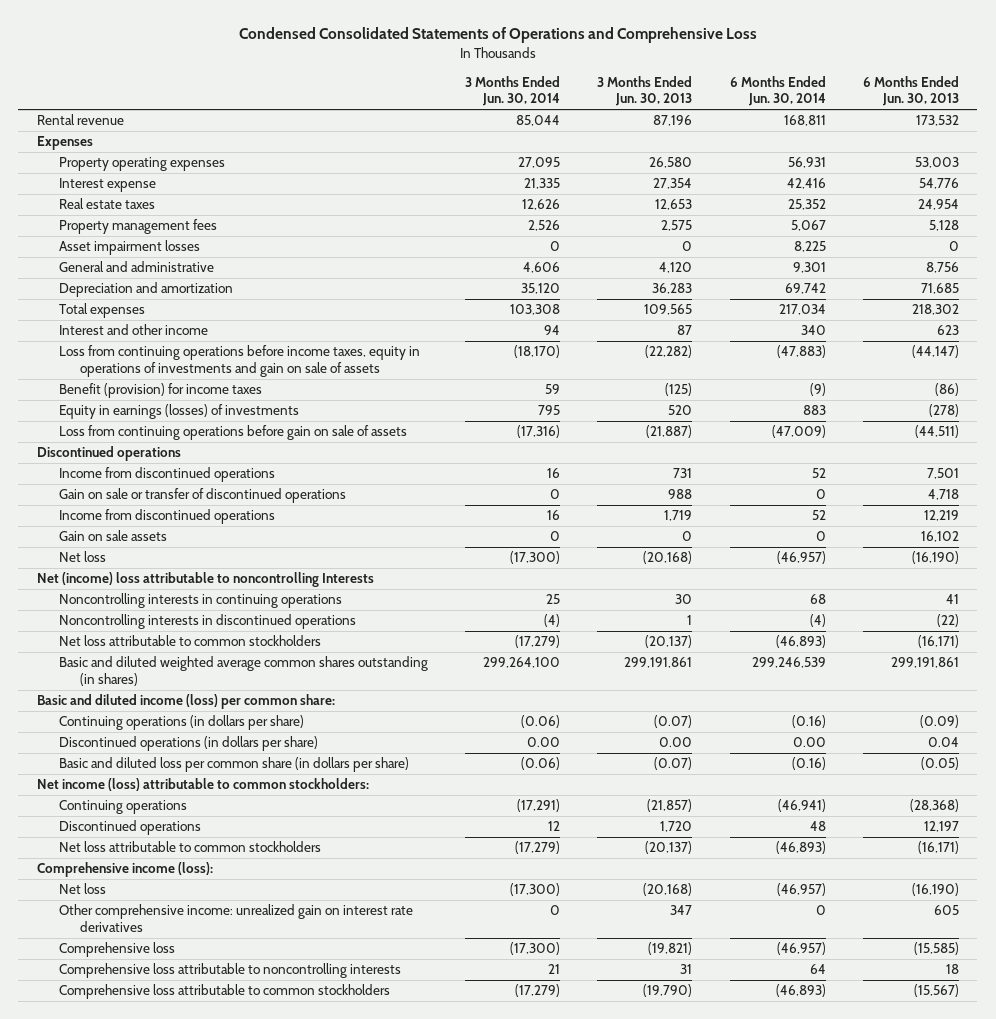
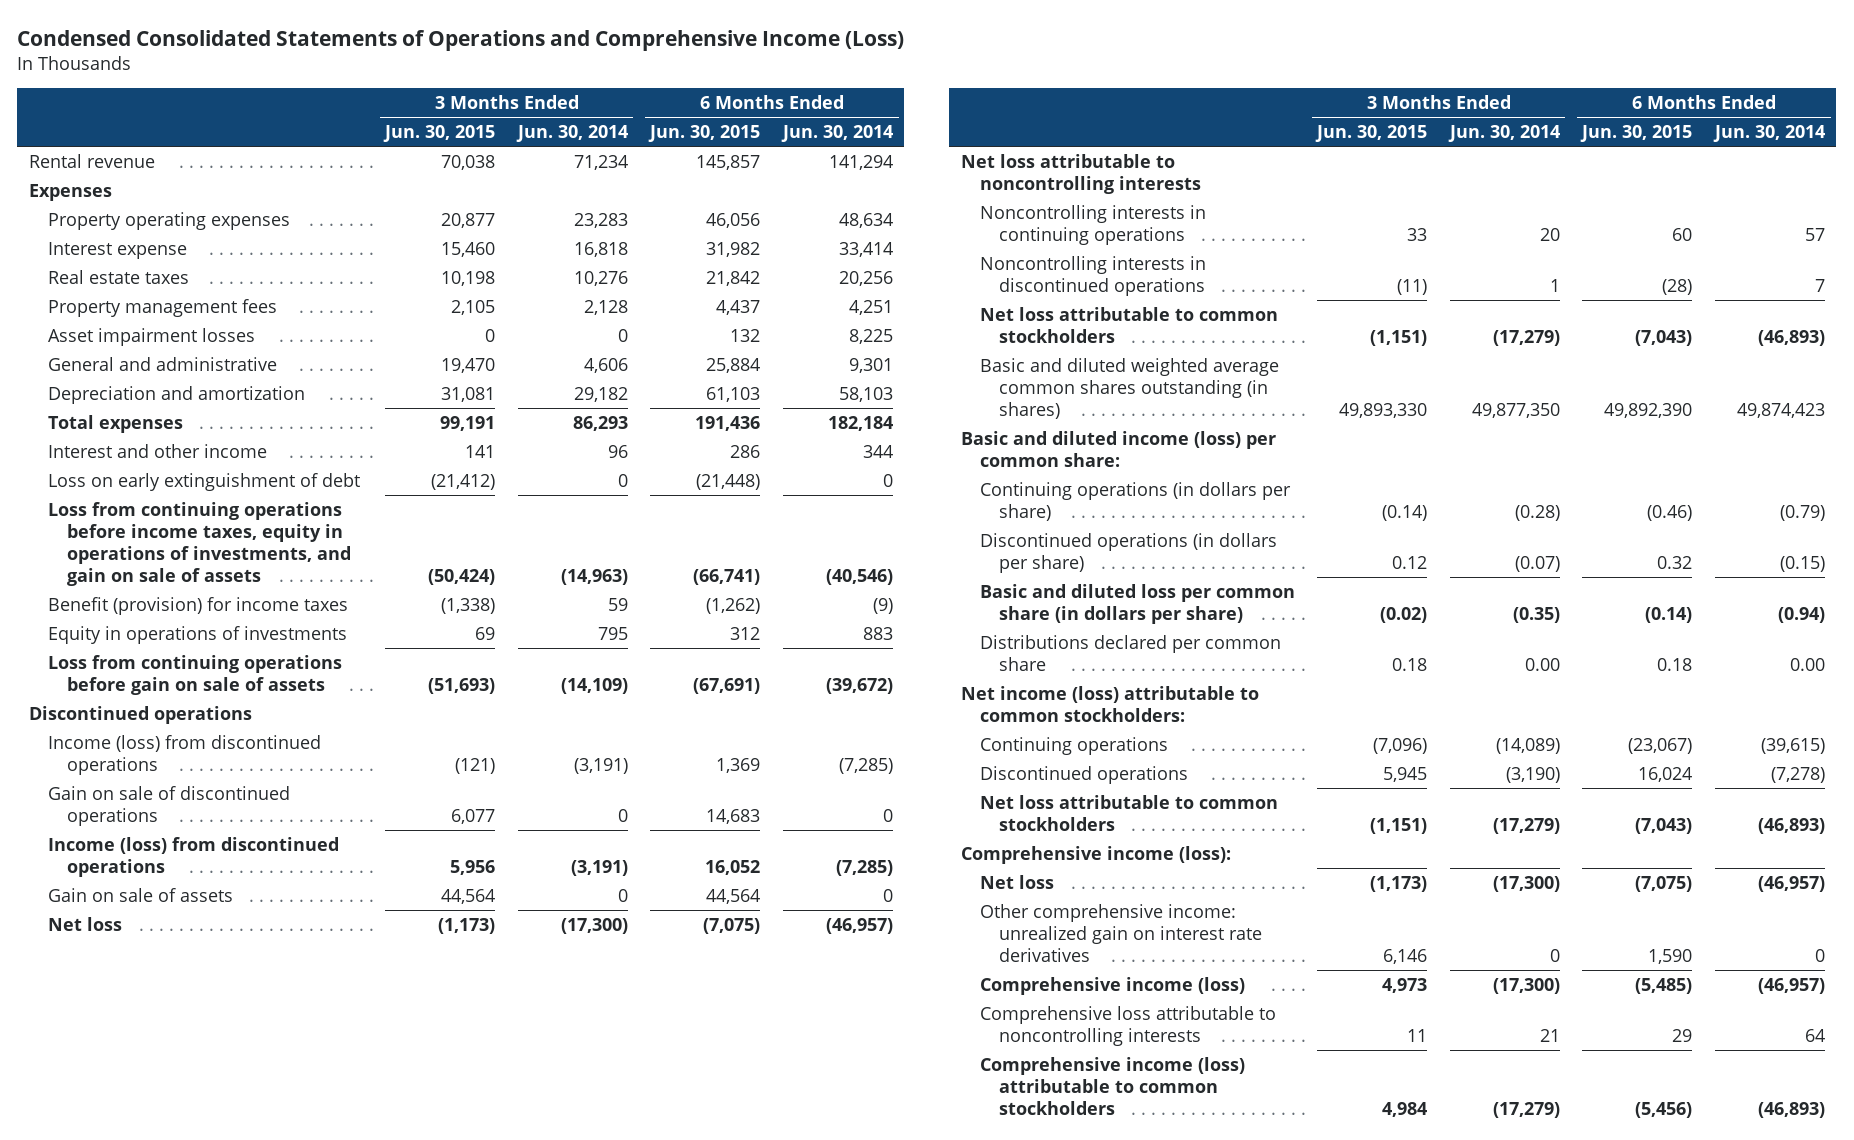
[238,27,757,44] Condensed Consolidated Statements of Operations and Comprehensive Loss -> [17,29,905,51] Condensed Consolidated Statements of Operations and Comprehensive Income (Loss)
[597,75,693,107] 3 Months Ended Jun. 30, 2013 -> none
[862,75,959,107] 6 Months Ended Jun. 30, 2013 -> none
none -> [383,125,496,143] Jun. 30, 2015
none -> [648,125,761,143] Jun. 30, 2015
[515,115,560,127] 85,044 -> [573,154,628,170] 71,234
[783,115,826,127] 168,811 -> [828,154,893,170] 141,294
[517,157,560,169] 27,095 -> [573,212,628,228] 23,283
[787,157,826,169] 56,931 -> [838,212,893,228] 48,634
[523,178,560,190] 21,335 -> [573,241,628,257] 16,818
[786,178,826,190] 42,416 -> [838,241,893,257] 33,414
[521,199,560,211] 12,626 -> [573,270,628,286] 10,276
[787,199,826,211] 25,352 -> [838,270,893,286] 20,256
[527,220,560,232] 2,526 -> [583,299,628,315] 2,128
[790,220,826,232] 5,067 -> [848,299,893,315] 4,251
[520,283,560,295] 35,120 -> [573,386,628,402] 29,182
[784,283,826,295] 69,742 -> [838,386,893,402] 58,103
[509,304,560,316] 103,308 -> [572,415,628,431] 86,293
[778,304,826,316] 217,034 -> [827,415,893,431] 182,184
[543,325,560,336] 94 -> [607,444,628,458] 96
[800,325,826,336] 340 -> [862,444,893,458] 344
none -> [47,472,360,491] Loss on early extinguishment of debt
[58,345,420,377] Loss from continuing operations before income taxes, equity in operations of investments and gain on sale of assets -> [47,501,351,586] Loss from continuing operations before income taxes, equity in operations of investments, and gain on sale of assets
[513,345,560,359] (18,170) -> [560,568,628,585] (14,963)
[776,345,826,359] (47,883) -> [825,568,893,585] (40,546)
[58,404,299,420] Equity in earnings (losses) of investments -> [47,625,347,644] Equity in operations of investments
[516,425,560,439] (17,316) -> [560,677,628,694] (14,109)
[771,425,826,439] (47,009) -> [825,677,893,694] (39,672)
[58,467,275,483] Income from discontinued operations -> [47,734,321,775] Income (loss) from discontinued operations
[546,468,560,479] 16 -> [573,757,628,774] (3,191)
[811,468,826,479] 52 -> [838,757,893,774] (7,285)
[58,488,346,504] Gain on sale or transfer of discontinued operations -> [47,785,290,826] Gain on sale of discontinued operations
[58,509,275,525] Income from discontinued operations -> [47,836,339,877] Income (loss) from discontinued operations
[546,510,560,521] 16 -> [570,859,628,876] (3,191)
[811,510,826,521] 52 -> [835,859,893,876] (7,285)
[58,530,167,542] Gain on sale assets -> [47,887,233,902] Gain on sale of assets
[36,572,374,588] Net (income) loss attributable to noncontrolling Interests -> [960,153,1201,194] Net loss attributable to noncontrolling interests
[545,594,560,605] 25 -> [1539,227,1560,241] 20
[809,594,826,605] 68 -> [1804,227,1825,241] 57
[543,614,560,628] (4) -> [1549,278,1560,292] 1
[809,614,826,628] (4) -> [1814,278,1825,292] 7
[482,657,560,669] 299,264,100 -> [1471,402,1560,418] 49,877,350
[751,657,826,669] 299,246,539 -> [1736,402,1825,418] 49,874,423
[520,715,560,729] (0.06) -> [1514,504,1560,521] (0.28)
[791,715,826,729] (0.16) -> [1779,504,1825,521] (0.79)
[526,737,560,748] 0.00 -> [1514,555,1560,572] (0.07)
[792,737,826,748] 0.00 -> [1779,555,1825,572] (0.15)
[520,757,560,771] (0.06) -> [1512,606,1560,623] (0.35)
[791,757,826,771] (0.16) -> [1777,606,1825,623] (0.94)
none -> [979,634,1281,671] Distributions declared per common share
[516,799,560,813] (17,291) -> [1495,737,1560,754] (14,089)
[777,799,826,813] (46,941) -> [1760,737,1825,754] (39,615)
[547,821,560,832] 12 -> [1505,766,1560,783] (3,190)
[809,821,826,832] 48 -> [1770,766,1825,783] (7,278)
[58,942,175,958] Comprehensive loss -> [979,976,1245,995] Comprehensive income (loss)
[58,984,390,1000] Comprehensive loss attributable to common stockholders -> [979,1056,1245,1115] Comprehensive income (loss) attributable to common stockholders

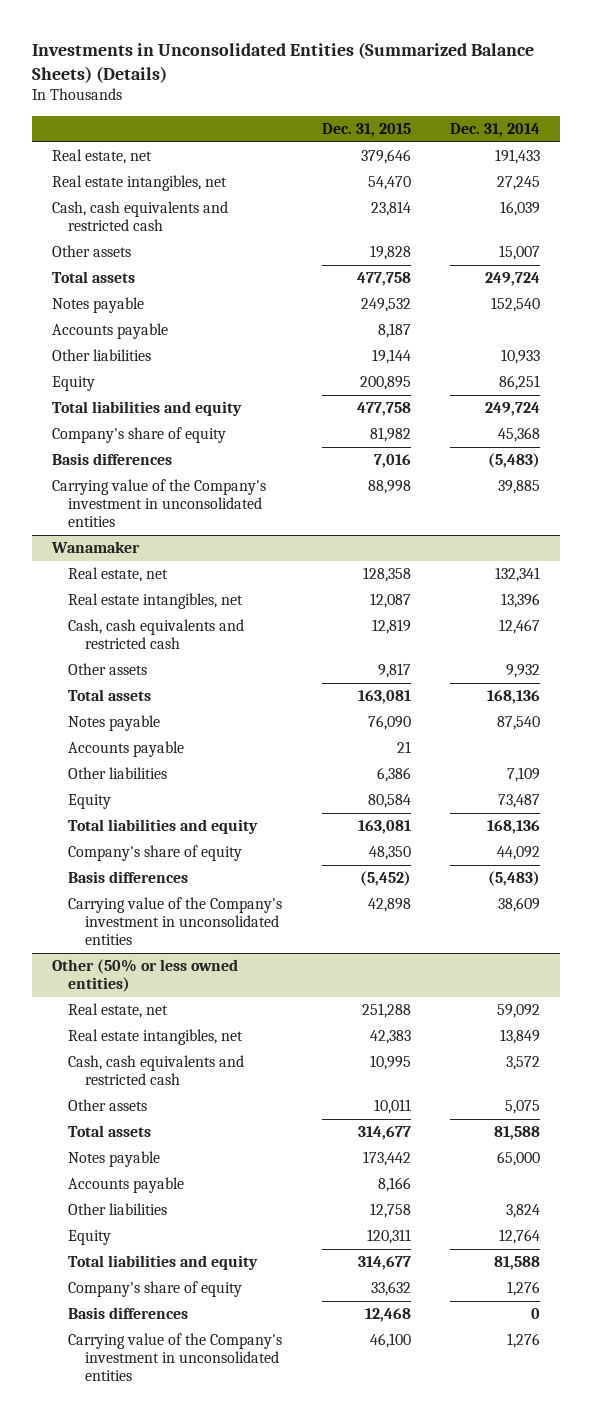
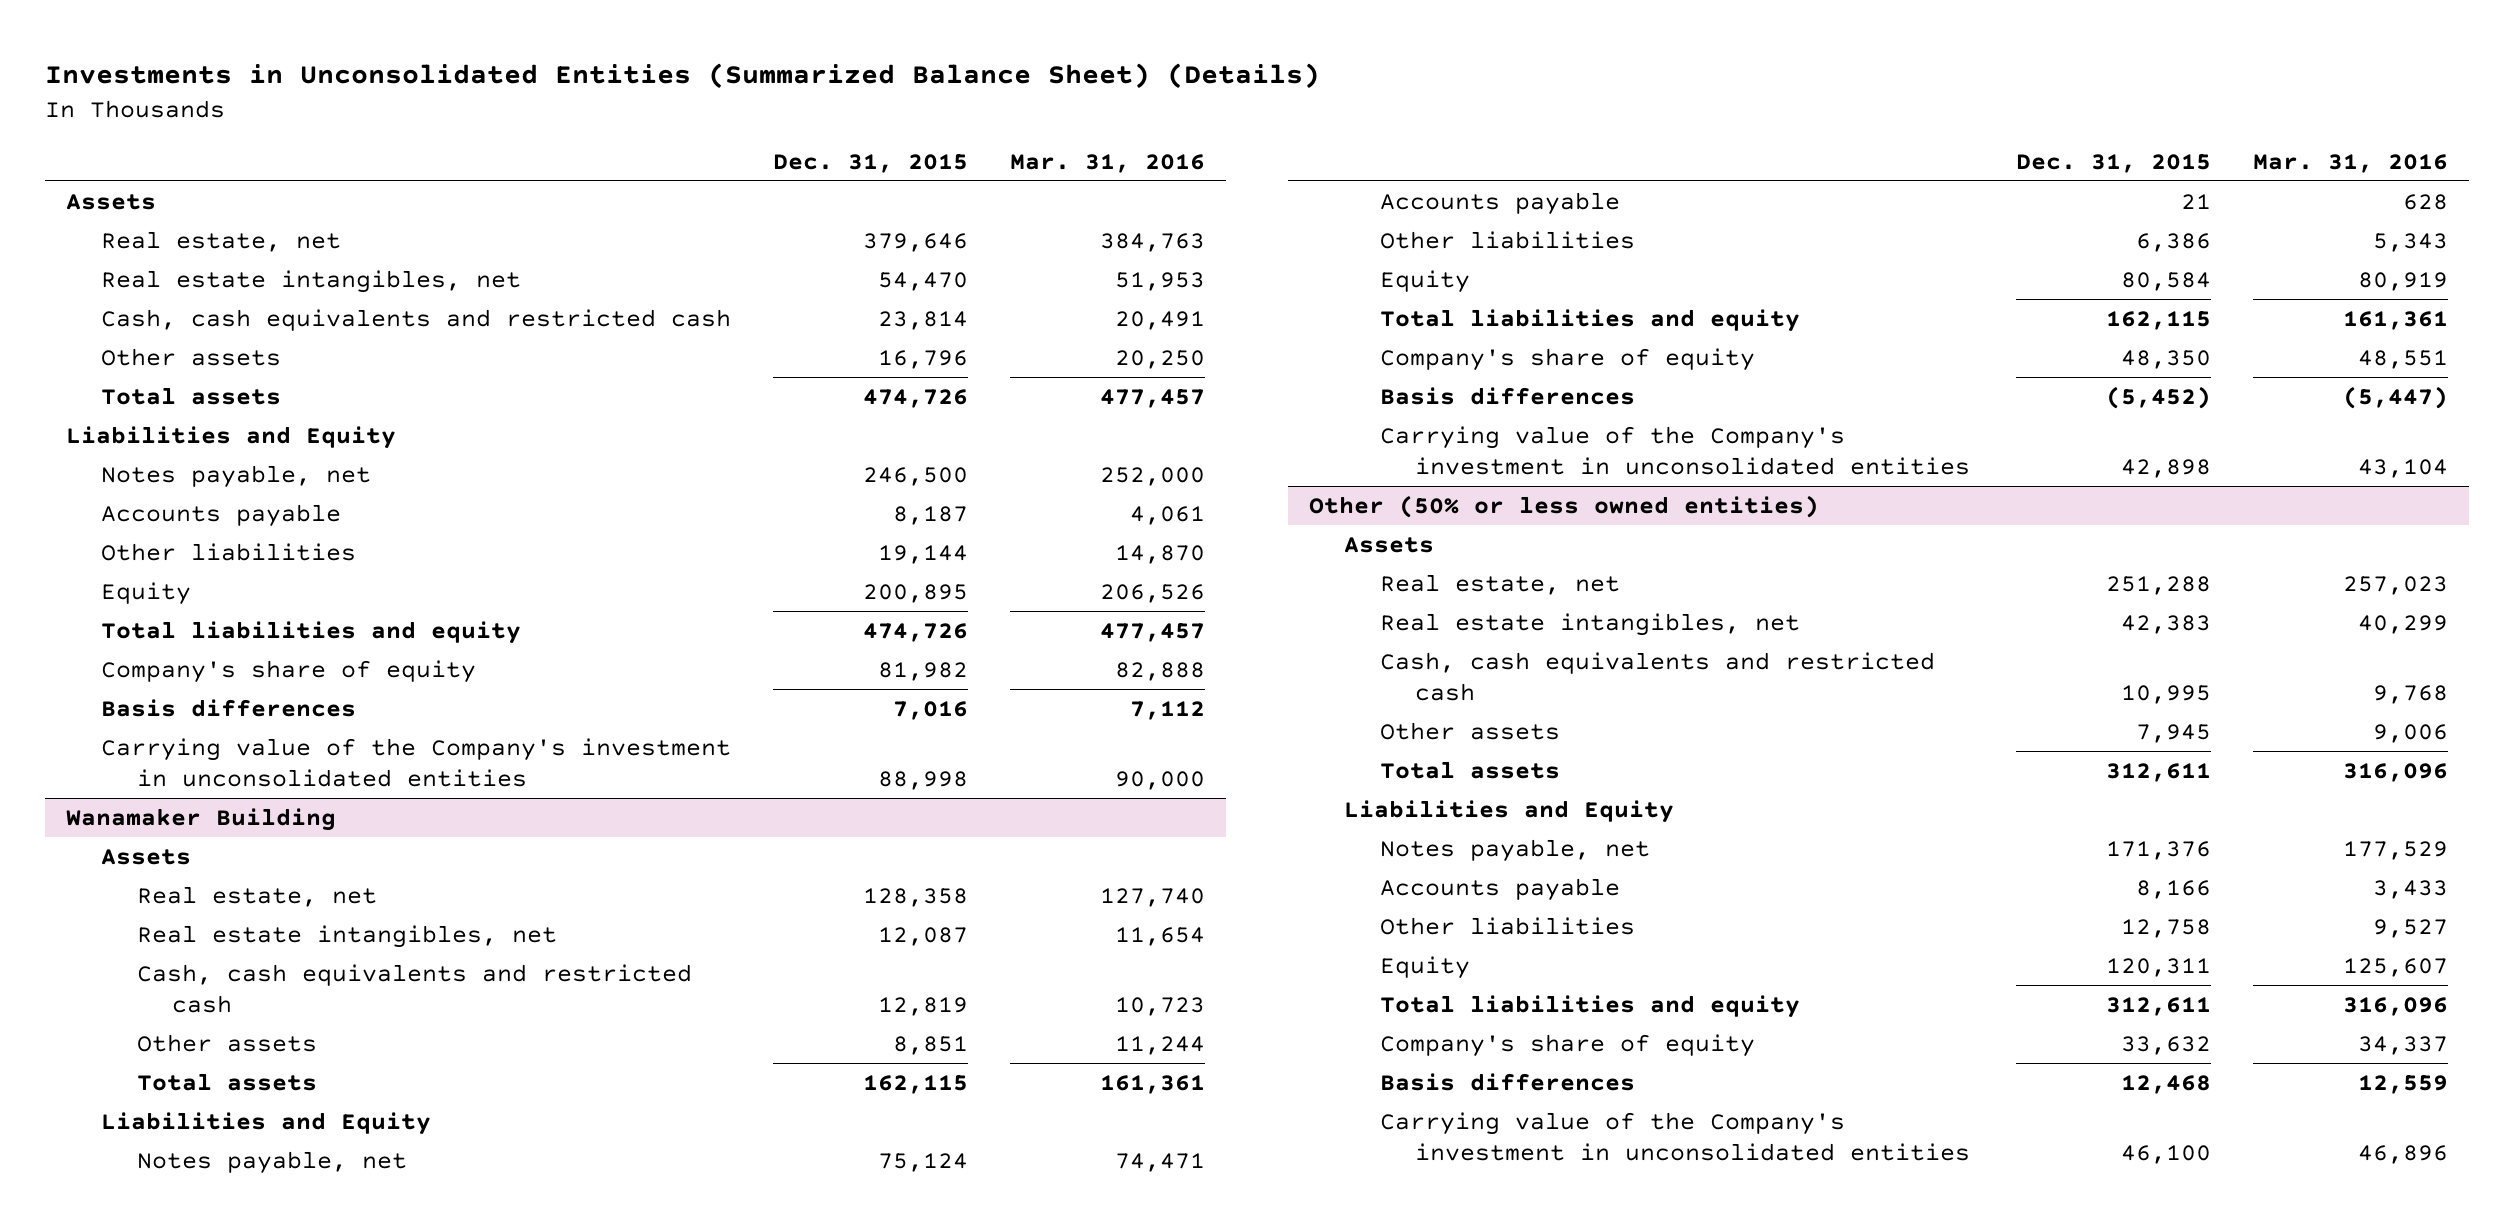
[32,41,535,83] Investments in Unconsolidated Entities (Summarized Balance Sheets) (Details) -> [44,63,1320,90] Investments in Unconsolidated Entities (Summarized Balance Sheet) (Details)
[450,122,541,137] Dec. 31, 2014 -> none
none -> [1009,153,1205,173] Mar. 31, 2016
none -> [65,193,156,210] Assets
[369,245,411,261] 19,828 -> [878,349,969,369] 16,796
[356,272,411,287] 477,758 -> [863,388,969,408] 474,726
none -> [65,425,396,449] Liabilities and Equity
[51,297,144,314] Notes payable -> [101,464,372,488] Notes payable, net
[360,298,411,313] 249,532 -> [863,466,969,486] 246,500
[356,402,411,417] 477,758 -> [863,622,969,642] 474,726
[50,541,140,554] Wanamaker -> [65,807,336,831] Wanamaker Building
none -> [101,848,192,865] Assets
[377,663,411,679] 9,817 -> [893,1035,969,1055] 8,851
[357,690,411,705] 163,081 -> [863,1074,969,1094] 162,115
none -> [101,1111,432,1135] Liabilities and Equity
[68,715,161,732] Notes payable -> [136,1150,407,1174] Notes payable, net
[367,715,411,731] 76,090 -> [878,1152,969,1172] 75,124
[357,820,411,835] 163,081 -> [2105,310,2211,330] 162,115
none -> [1344,536,1435,553] Assets
[373,1099,411,1115] 10,011 -> [2135,723,2211,743] 7,945
[357,1126,411,1141] 314,677 -> [2105,762,2211,782] 312,611
none -> [1344,799,1675,823] Liabilities and Equity
[68,1151,161,1168] Notes payable -> [1379,838,1650,862] Notes payable, net
[362,1151,411,1167] 173,442 -> [2105,840,2211,860] 171,376
[357,1256,411,1271] 314,677 -> [2105,996,2211,1016] 312,611

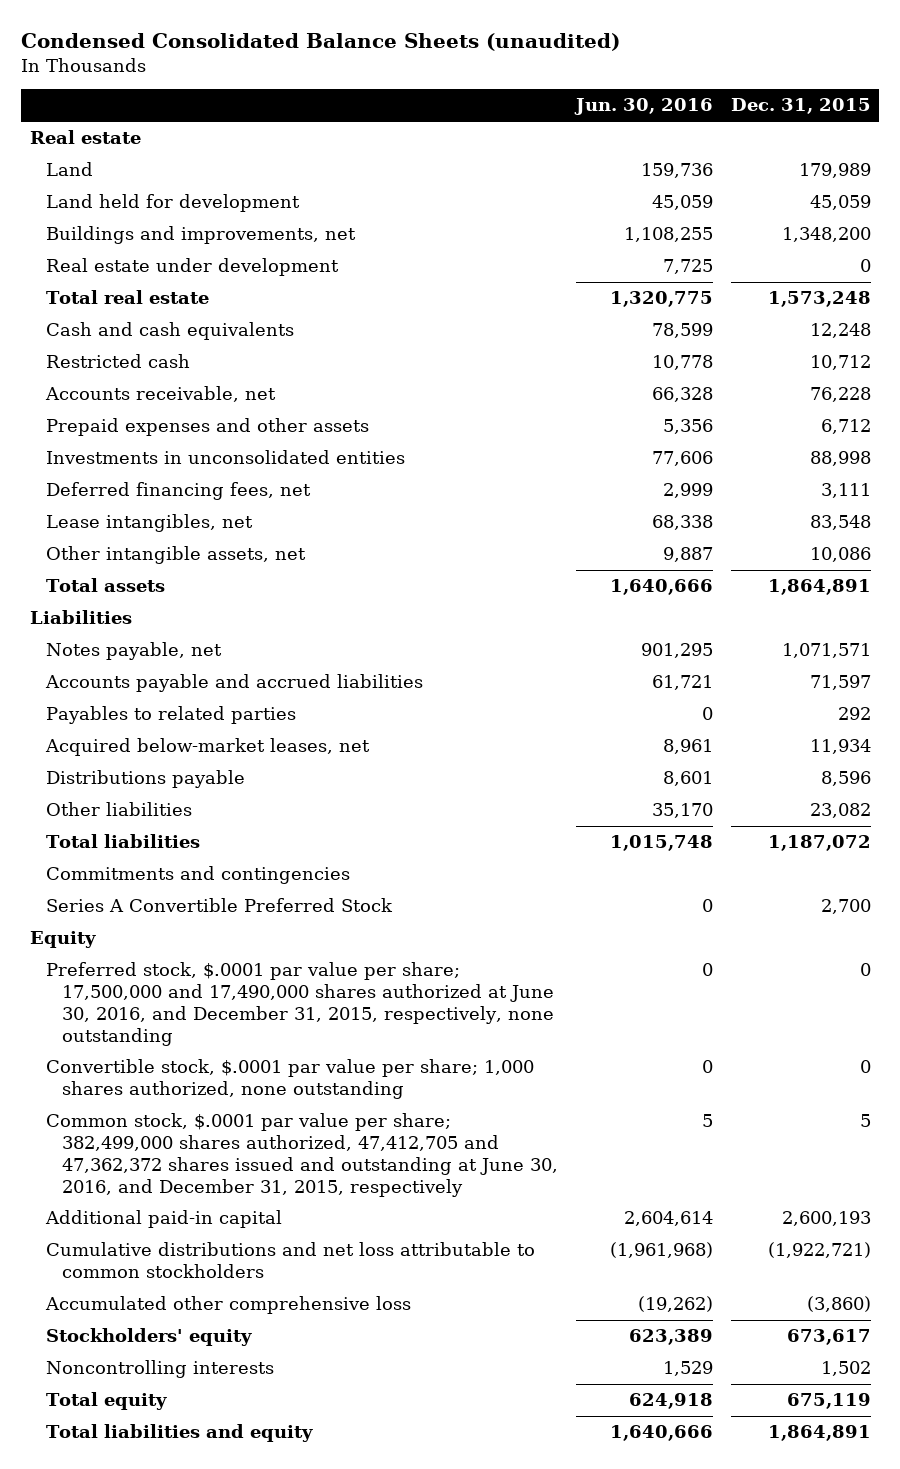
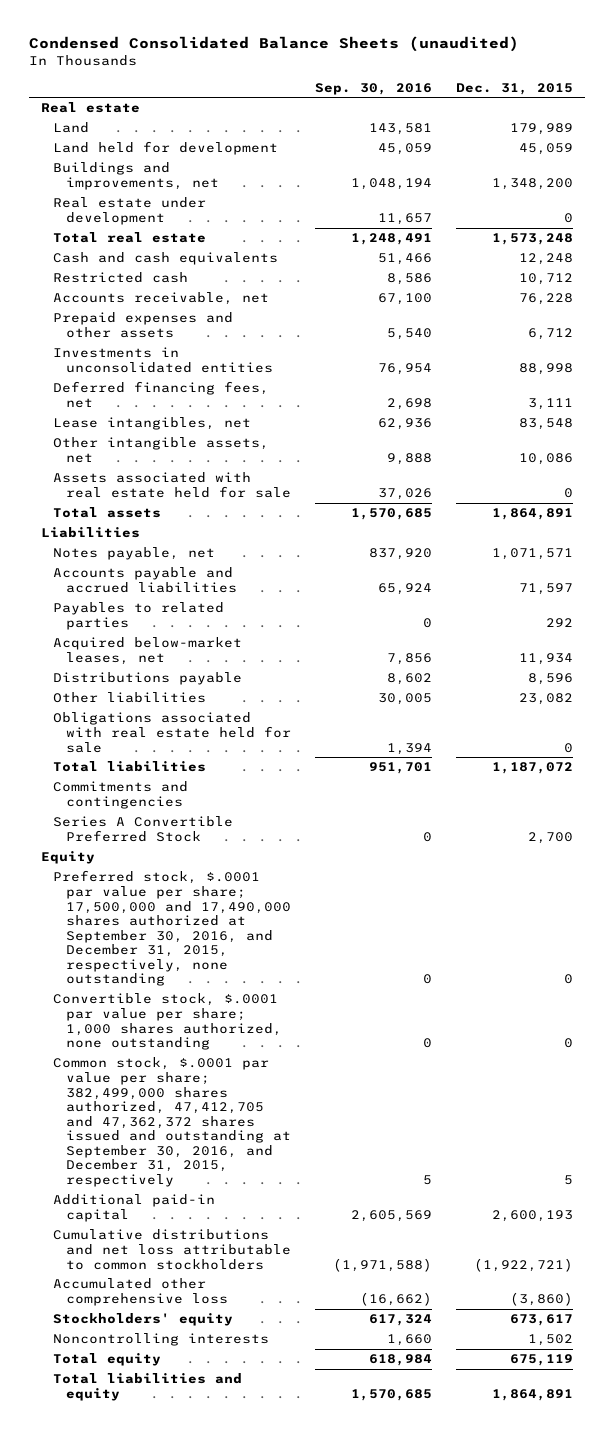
[573,98,713,116] Jun. 30, 2016 -> none
none -> [314,82,432,95] Sep. 30, 2016
none -> [53,472,291,498] Assets associated with real estate held for sale
none -> [53,712,291,753] Obligations associated with real estate held for sale
[45,962,555,1046] Preferred stock, $.0001 par value per share; 17,500,000 and 17,490,000 shares authorized at June 30, 2016, and December 31, 2015, respectively, none outstanding -> [53,870,291,987] Preferred stock, $.0001 par value per share; 17,500,000 and 17,490,000 shares authorized at September 30, 2016, and December 31, 2015, respectively, none outstanding
[45,1113,559,1197] Common stock, $.0001 par value per share; 382,499,000 shares authorized, 47,412,705 and 47,362,372 shares issued and outstanding at June 30, 2016, and December 31, 2015, respectively -> [53,1057,291,1187] Common stock, $.0001 par value per share; 382,499,000 shares authorized, 47,412,705 and 47,362,372 shares issued and outstanding at September 30, 2016, and December 31, 2015, respectively

